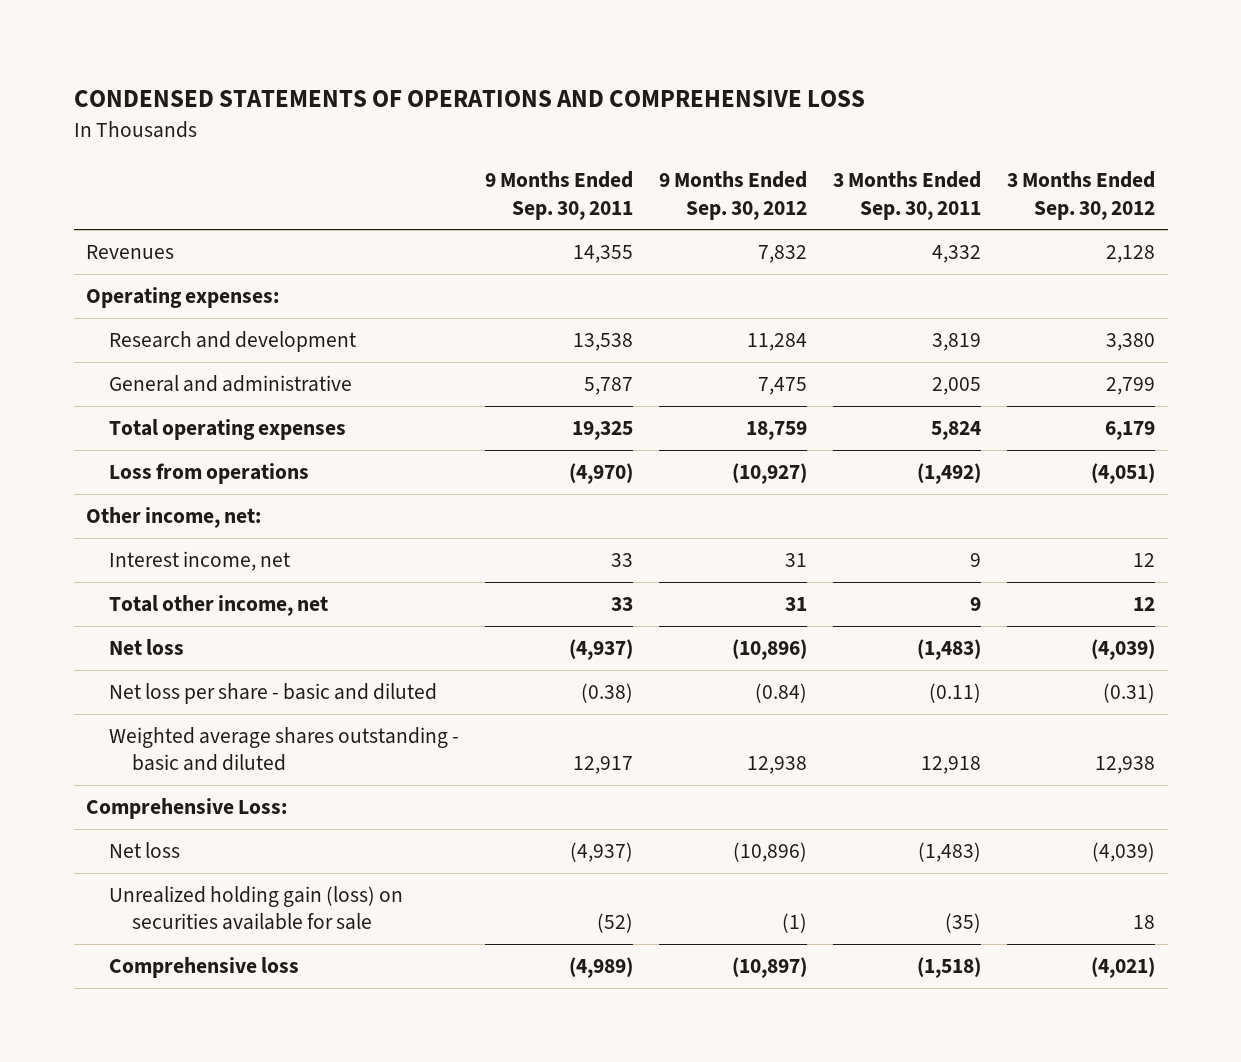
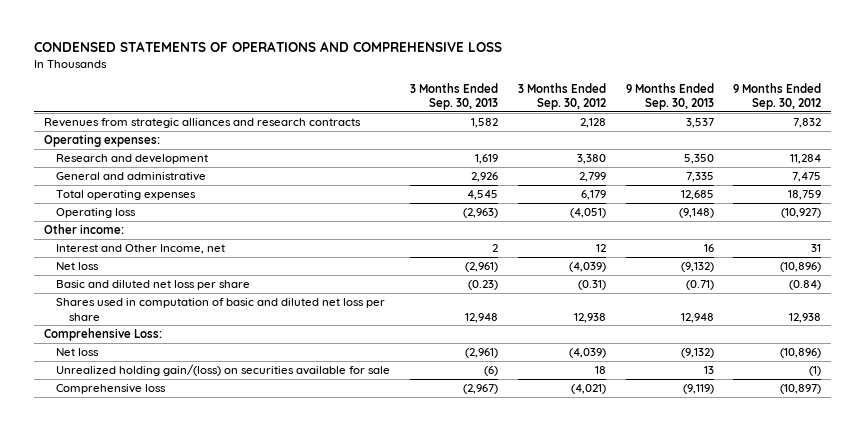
[485,171,634,220] 9 Months Ended Sep. 30, 2011 -> none
[833,171,982,220] 3 Months Ended Sep. 30, 2011 -> none
none -> [410,82,499,111] 3 Months Ended Sep. 30, 2013
none -> [625,82,714,111] 9 Months Ended Sep. 30, 2013
[86,245,175,260] Revenues -> [43,117,361,128] Revenues from strategic alliances and research contracts
[109,595,329,617] Total other income, net -> none
[109,463,310,485] Loss from operations -> [56,207,137,218] Operating loss
[86,507,262,529] Other income, net: -> [43,223,124,234] Other income:
[109,551,291,572] Interest income, net -> [56,243,226,254] Interest and Other Income, net
[109,683,438,705] Net loss per share - basic and diluted -> [56,279,251,290] Basic and diluted net loss per share
[109,727,460,772] Weighted average shares outstanding - basic and diluted -> [56,297,386,321] Shares used in computation of basic and diluted net loss per share
[109,886,404,931] Unrealized holding gain (loss) on securities available for sale -> [56,363,391,376] Unrealized holding gain/(loss) on securities available for sale

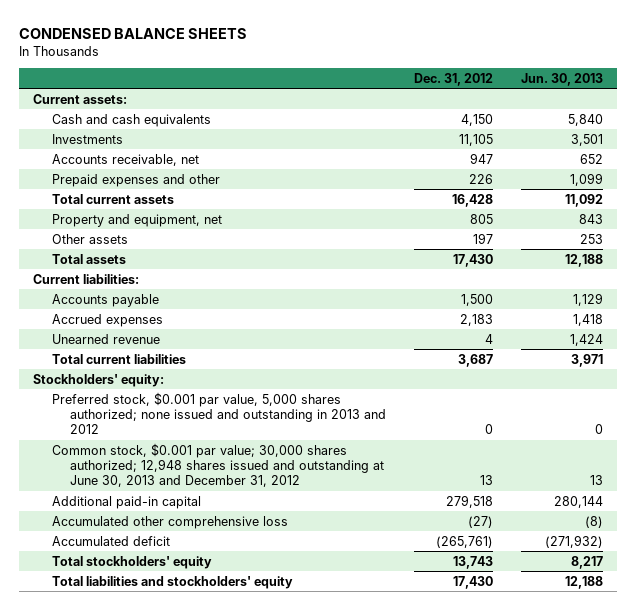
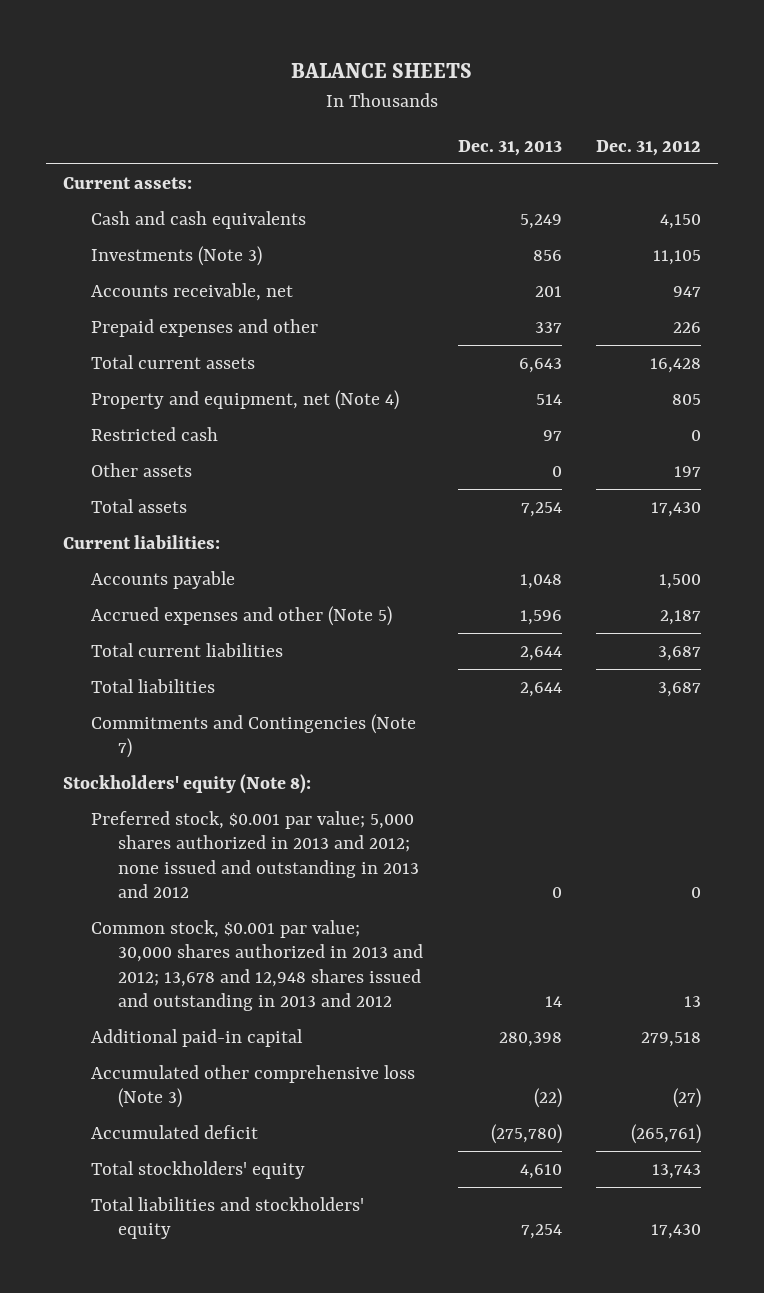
[19,27,248,39] CONDENSED BALANCE SHEETS -> [291,63,473,79] BALANCE SHEETS
[520,72,603,86] Jun. 30, 2013 -> none
none -> [457,139,562,156] Dec. 31, 2013
[51,133,123,144] Investments -> [90,246,262,267] Investments (Note 3)
[51,213,222,227] Property and equipment, net -> [90,390,399,411] Property and equipment, net (Note 4)
none -> [90,427,218,442] Restricted cash
[51,333,160,344] Unearned revenue -> none
[51,313,163,327] Accrued expenses -> [90,606,392,627] Accrued expenses and other (Note 5)
[459,313,493,326] 2,183 -> [660,610,702,626] 2,187
none -> [90,679,215,694] Total liabilities
none -> [90,714,416,759] Commitments and Contingencies (Note 7)
[33,373,165,387] Stockholders' equity: -> [63,774,312,795] Stockholders' equity (Note 8):
[51,391,387,435] Preferred stock, $0.001 par value, 5,000 shares authorized; none issued and outstanding in 2013 and 2012 -> [90,811,420,898] Preferred stock, $0.001 par value; 5,000 shares authorized in 2013 and 2012; none issued and outstanding in 2013 and 2012
[51,442,385,488] Common stock, $0.001 par value; 30,000 shares authorized; 12,948 shares issued and outstanding at June 30, 2013 and December 31, 2012 -> [90,920,424,1011] Common stock, $0.001 par value; 30,000 shares authorized in 2013 and 2012; 13,678 and 12,948 shares issued and outstanding in 2013 and 2012
[51,515,288,529] Accumulated other comprehensive loss -> [90,1065,415,1109] Accumulated other comprehensive loss (Note 3)

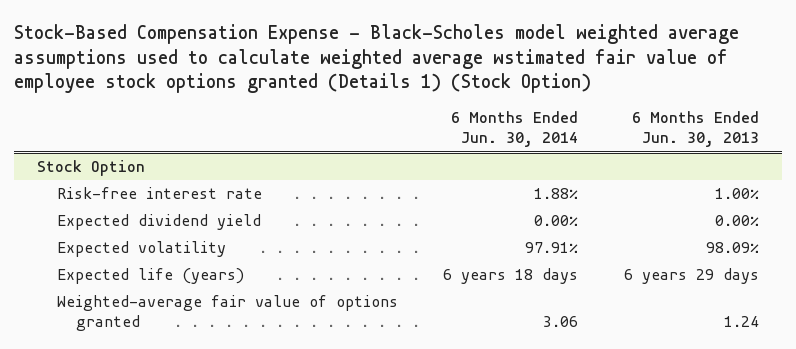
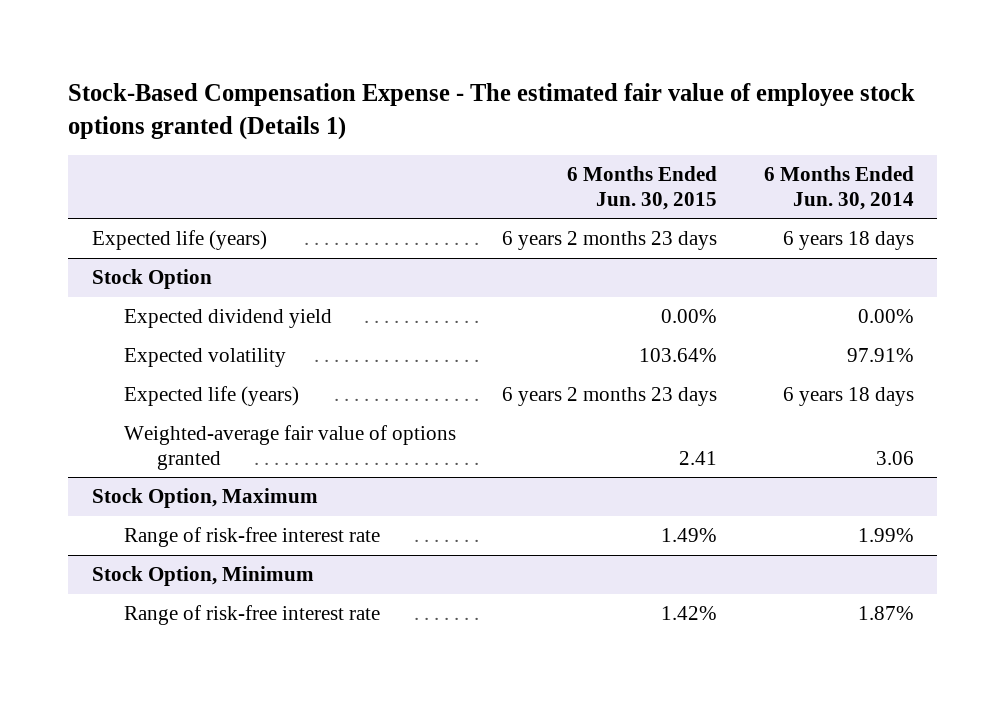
[14,23,740,94] Stock-Based Compensation Expense - Black-Scholes model weighted average assumptions used to calculate weighted average wstimated fair value of employee stock options granted (Details 1) (Stock Option) -> [68,83,916,141] Stock-Based Compensation Expense - The estimated fair value of employee stock options granted (Details 1)
[632,111,760,148] 6 Months Ended Jun. 30, 2013 -> none
none -> [567,166,718,210] 6 Months Ended Jun. 30, 2015
none -> [91,230,267,251] Expected life (years)
[56,187,262,200] Risk-free interest rate -> none
none -> [91,488,318,509] Stock Option, Maximum
none -> [124,527,381,548] Range of risk-free interest rate
none -> [91,566,314,587] Stock Option, Minimum
none -> [124,605,381,626] Range of risk-free interest rate

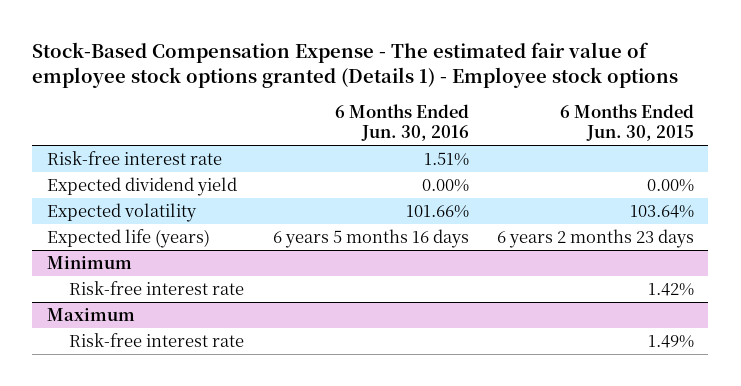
[68,83,916,141] Stock-Based Compensation Expense - The estimated fair value of employee stock options granted (Details 1) -> [32,41,679,89] Stock-Based Compensation Expense - The estimated fair value of employee stock options granted (Details 1) - Employee stock options
[763,166,914,210] 6 Months Ended Jun. 30, 2014 -> none
none -> [334,104,469,142] 6 Months Ended Jun. 30, 2016
[91,230,267,251] Expected life (years) -> none
[91,269,212,290] Stock Option -> none
none -> [46,151,222,166] Risk-free interest rate
[124,425,457,470] Weighted-average fair value of options granted -> none
[91,488,318,509] Stock Option, Maximum -> none
[91,566,314,587] Stock Option, Minimum -> none
none -> [46,256,132,270] Minimum
[124,527,381,548] Range of risk-free interest rate -> [69,281,245,296] Risk-free interest rate
[661,528,718,543] 1.49% -> [648,283,695,297] 1.42%
none -> [46,308,135,322] Maximum
[124,605,381,626] Range of risk-free interest rate -> [69,333,245,348] Risk-free interest rate
[661,606,718,621] 1.42% -> [648,335,695,349] 1.49%

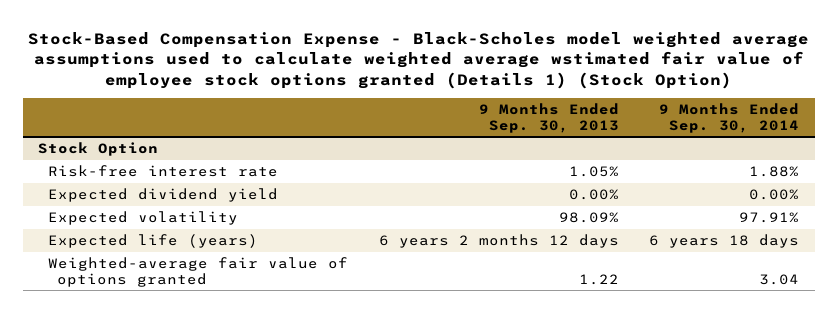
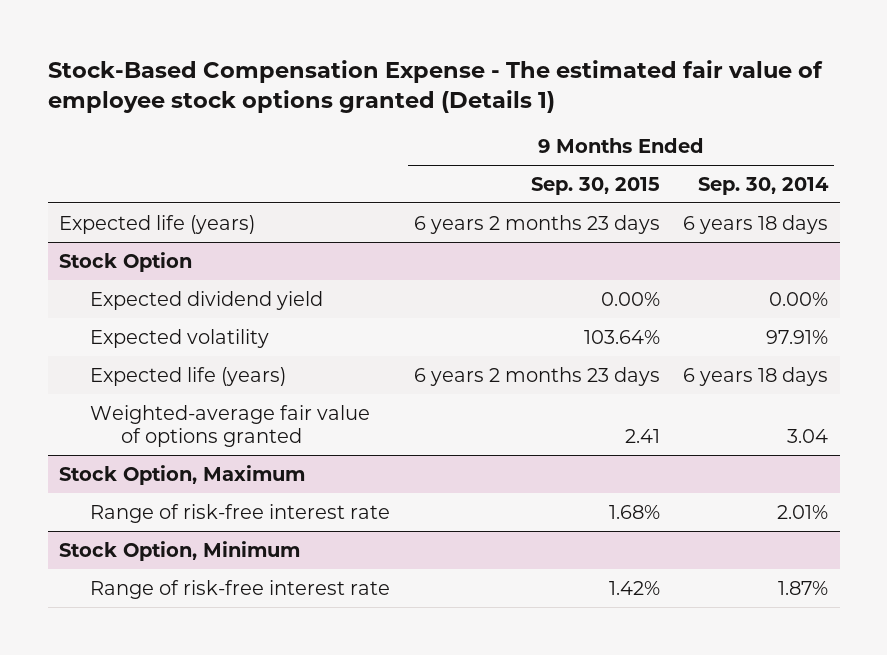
[27,31,809,89] Stock-Based Compensation Expense - Black-Scholes model weighted average assumptions used to calculate weighted average wstimated fair value of employee stock options granted (Details 1) (Stock Option) -> [47,59,823,113] Stock-Based Compensation Expense - The estimated fair value of employee stock options granted (Details 1)
[478,103,619,133] 9 Months Ended Sep. 30, 2013 -> none
none -> [530,176,660,195] Sep. 30, 2015
none -> [59,214,256,234] Expected life (years)
[47,165,278,178] Risk-free interest rate -> none
none -> [59,464,306,485] Stock Option, Maximum
none -> [90,503,391,523] Range of risk-free interest rate
none -> [59,540,301,561] Stock Option, Minimum
none -> [90,579,391,599] Range of risk-free interest rate

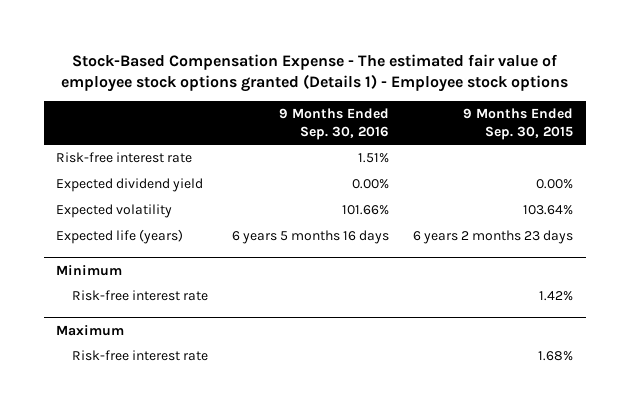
[47,59,823,113] Stock-Based Compensation Expense - The estimated fair value of employee stock options granted (Details 1) -> [60,53,568,93] Stock-Based Compensation Expense - The estimated fair value of employee stock options granted (Details 1) - Employee stock options
[697,176,829,195] Sep. 30, 2014 -> none
none -> [279,108,390,140] 9 Months Ended Sep. 30, 2016
[59,214,256,234] Expected life (years) -> none
[59,251,193,272] Stock Option -> none
none -> [56,152,193,164] Risk-free interest rate
[90,404,371,447] Weighted-average fair value of options granted -> none
[59,464,306,485] Stock Option, Maximum -> none
[59,540,301,561] Stock Option, Minimum -> none
none -> [56,264,123,276] Minimum
[90,503,391,523] Range of risk-free interest rate -> [72,290,209,302] Risk-free interest rate
[608,504,660,519] 1.68% -> [539,291,574,302] 1.42%
none -> [56,324,125,336] Maximum
[90,579,391,599] Range of risk-free interest rate -> [72,350,209,362] Risk-free interest rate
[608,580,660,595] 1.42% -> [538,351,574,362] 1.68%

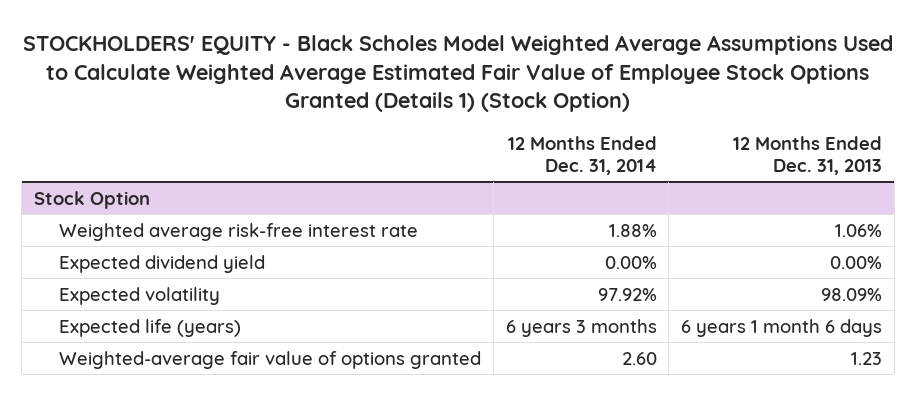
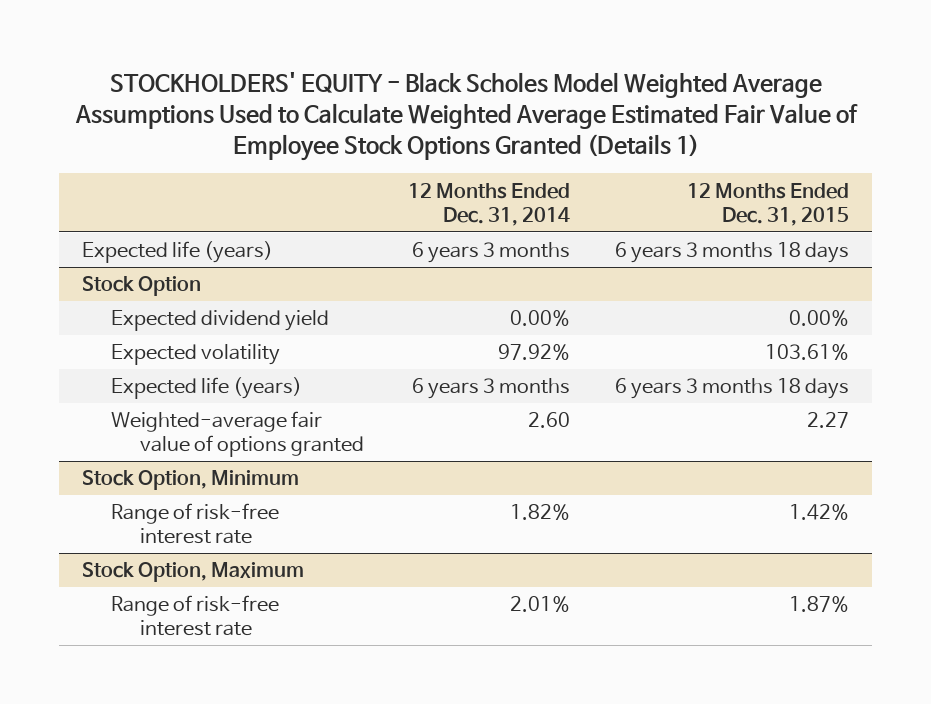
[23,34,894,113] STOCKHOLDERS' EQUITY - Black Scholes Model Weighted Average Assumptions Used to Calculate Weighted Average Estimated Fair Value of Employee Stock Options Granted (Details 1) (Stock Option) -> [74,71,858,162] STOCKHOLDERS' EQUITY - Black Scholes Model Weighted Average Assumptions Used to Calculate Weighted Average Estimated Fair Value of Employee Stock Options Granted (Details 1)
[733,135,883,175] 12 Months Ended Dec. 31, 2013 -> none
none -> [687,182,850,226] 12 Months Ended Dec. 31, 2015
none -> [81,241,273,264] Expected life (years)
[59,222,419,241] Weighted average risk-free interest rate -> none
none -> [81,470,299,491] Stock Option, Minimum
none -> [110,503,279,545] Range of risk-free interest rate
none -> [81,562,304,583] Stock Option, Maximum
none -> [110,595,279,637] Range of risk-free interest rate

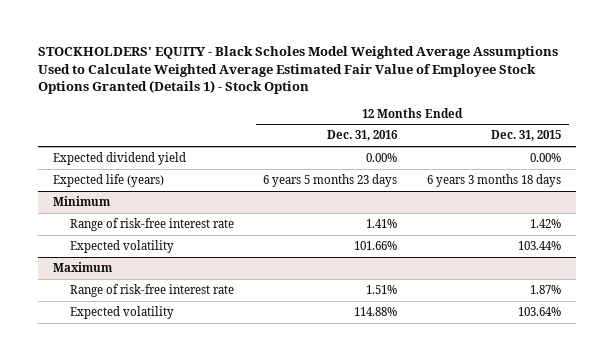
[74,71,858,162] STOCKHOLDERS' EQUITY - Black Scholes Model Weighted Average Assumptions Used to Calculate Weighted Average Estimated Fair Value of Employee Stock Options Granted (Details 1) -> [38,45,559,95] STOCKHOLDERS' EQUITY - Black Scholes Model Weighted Average Assumptions Used to Calculate Weighted Average Estimated Fair Value of Employee Stock Options Granted (Details 1) - Stock Option
[408,182,571,226] 12 Months Ended Dec. 31, 2014 -> none
none -> [327,130,399,142] Dec. 31, 2016
[81,241,273,264] Expected life (years) -> none
[81,276,201,297] Stock Option -> none
[110,344,280,366] Expected volatility -> none
[110,411,364,458] Weighted-average fair value of options granted -> none
[81,470,299,491] Stock Option, Minimum -> none
none -> [53,195,112,206] Minimum
[81,562,304,583] Stock Option, Maximum -> none
none -> [69,239,174,253] Expected volatility
none -> [53,261,114,272] Maximum
none -> [69,305,174,319] Expected volatility

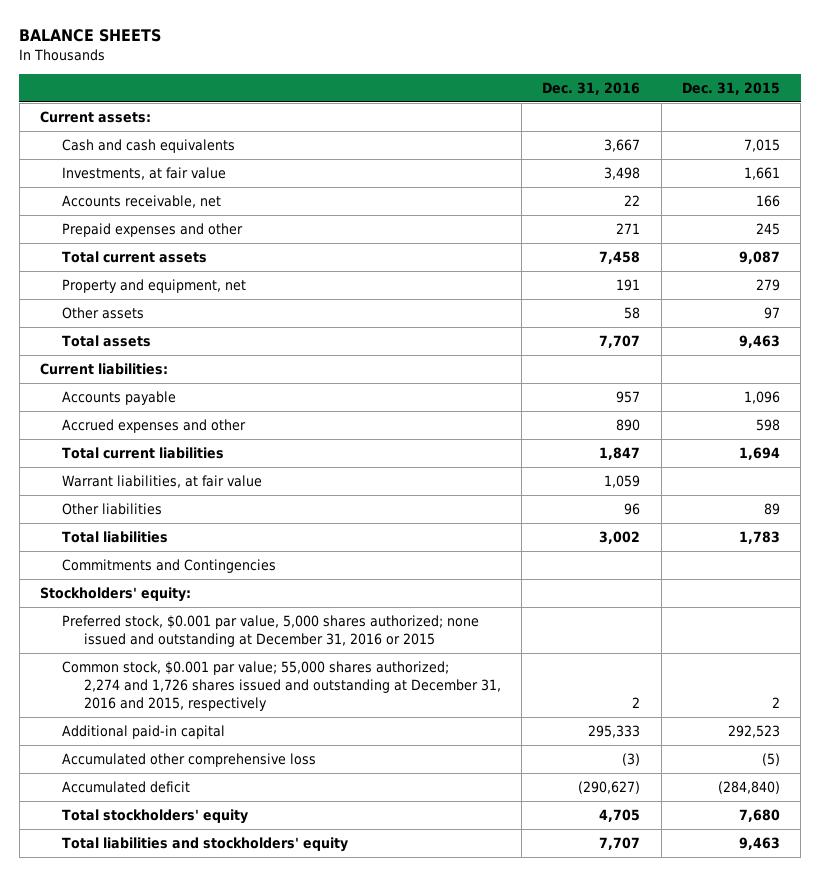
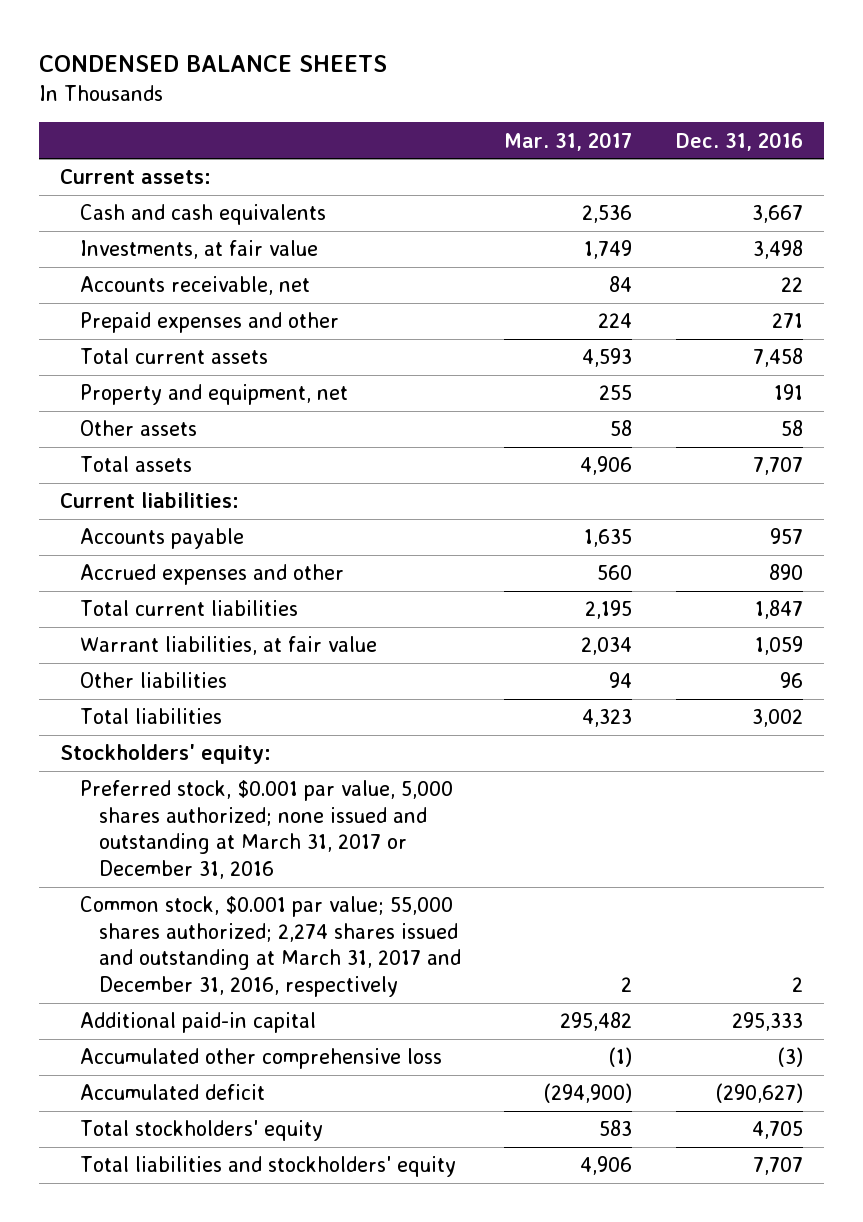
[19,29,162,43] BALANCE SHEETS -> [38,55,387,73] CONDENSED BALANCE SHEETS
[681,81,780,95] Dec. 31, 2015 -> none
none -> [504,131,633,151] Mar. 31, 2017
[61,559,276,574] Commitments and Contingencies -> none
[61,615,479,648] Preferred stock, $0.001 par value, 5,000 shares authorized; none issued and outstanding at December 31, 2016 or 2015 -> [79,780,453,880] Preferred stock, $0.001 par value, 5,000 shares authorized; none issued and outstanding at March 31, 2017 or December 31, 2016
[61,661,501,712] Common stock, $0.001 par value; 55,000 shares authorized; 2,274 and 1,726 shares issued and outstanding at December 31, 2016 and 2015, respectively -> [79,896,461,998] Common stock, $0.001 par value; 55,000 shares authorized; 2,274 shares issued and outstanding at March 31, 2017 and December 31, 2016, respectively

